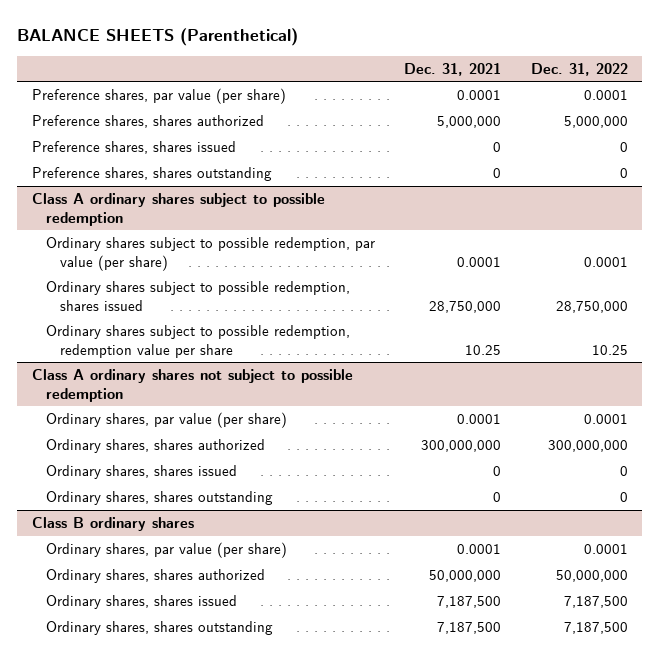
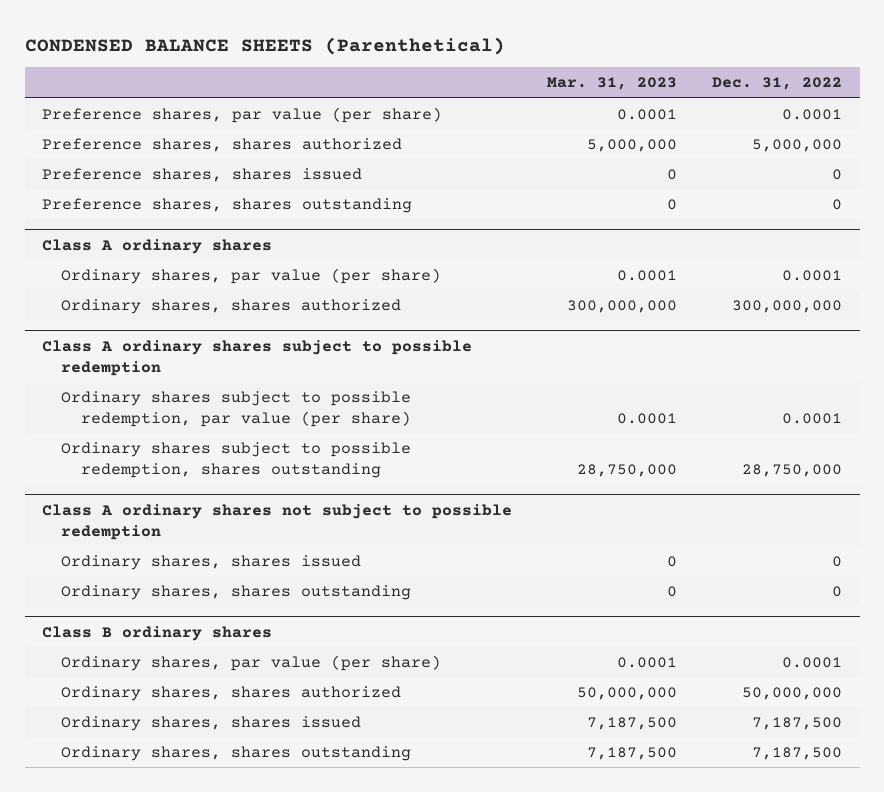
[17,27,299,46] BALANCE SHEETS (Parenthetical) -> [24,36,505,55] CONDENSED BALANCE SHEETS (Parenthetical)
[404,62,502,76] Dec. 31, 2021 -> none
none -> [547,77,678,91] Mar. 31, 2023
none -> [42,238,273,254] Class A ordinary shares
none -> [61,268,442,285] Ordinary shares, par value (per share)
none -> [61,299,402,315] Ordinary shares, shares authorized
[46,325,351,358] Ordinary shares subject to possible redemption, redemption value per share -> none
[46,281,351,311] Ordinary shares subject to possible redemption, shares issued -> [61,442,412,479] Ordinary shares subject to possible redemption, shares outstanding
[46,412,288,429] Ordinary shares, par value (per share) -> none
[46,439,266,454] Ordinary shares, shares authorized -> none

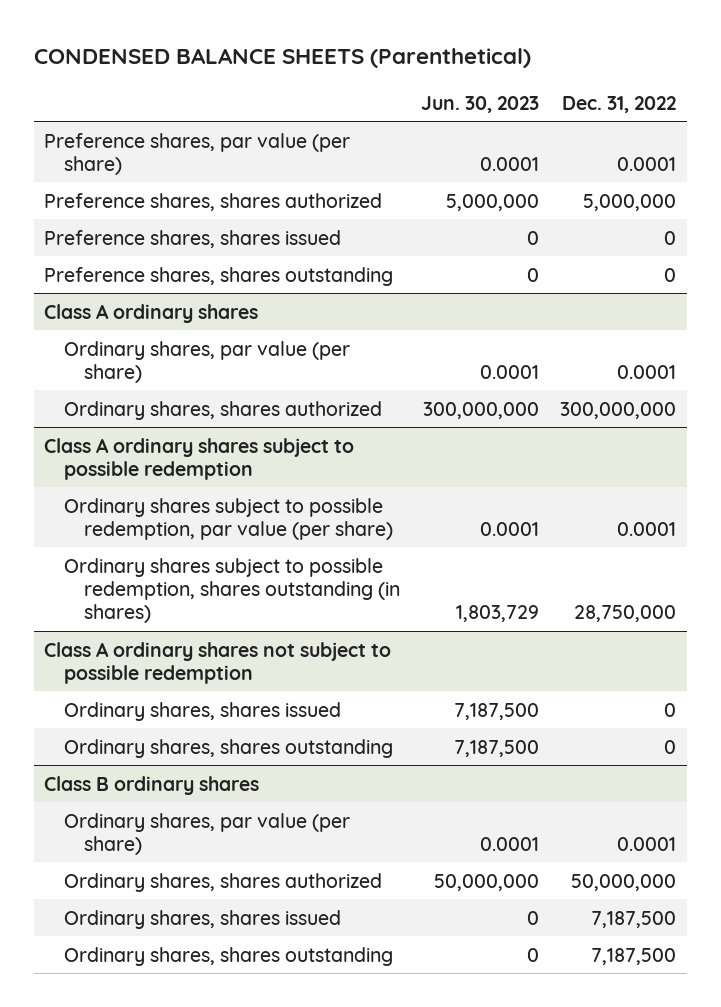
[547,77,678,91] Mar. 31, 2023 -> none
none -> [421,95,540,113] Jun. 30, 2023
[61,442,412,479] Ordinary shares subject to possible redemption, shares outstanding -> [64,557,401,623] Ordinary shares subject to possible redemption, shares outstanding (in shares)

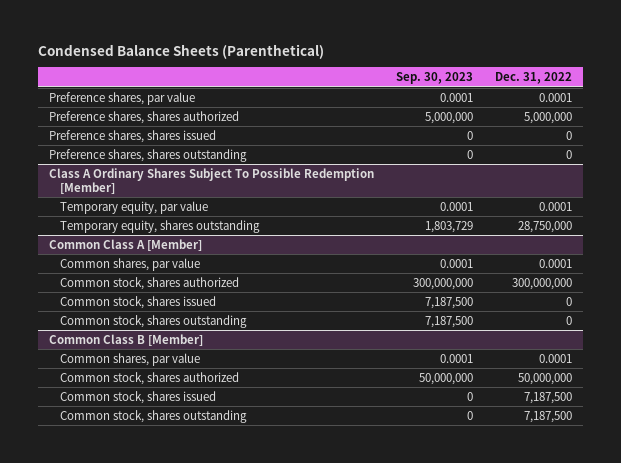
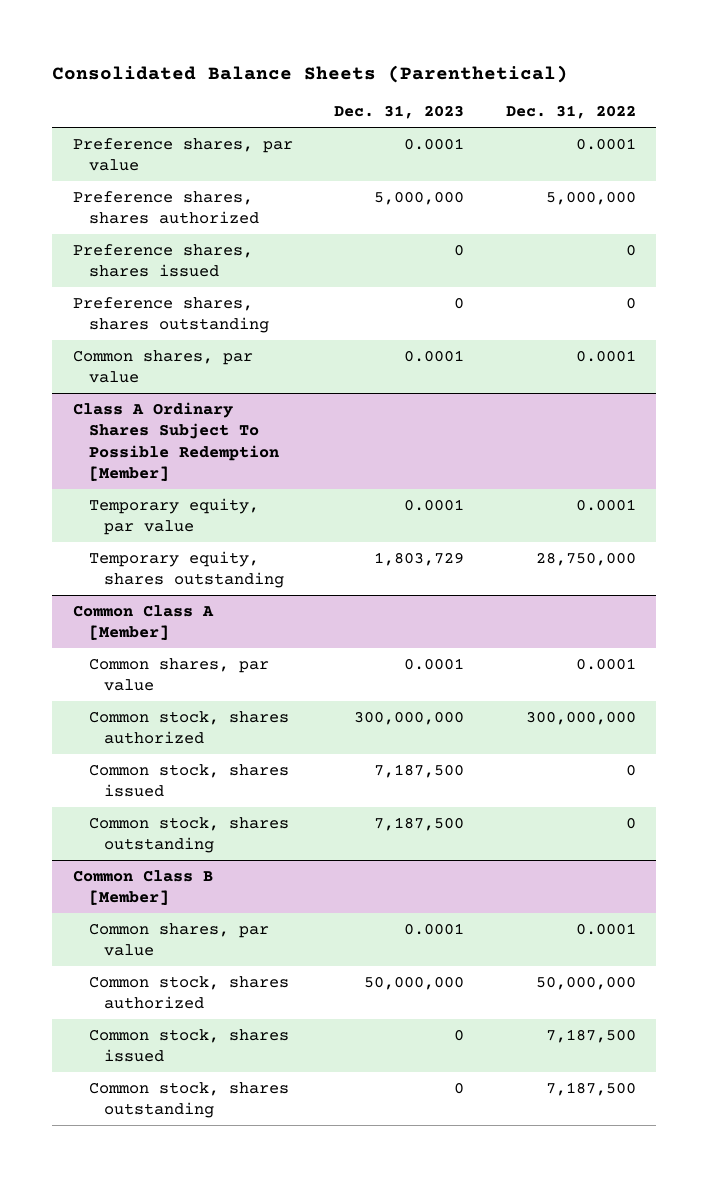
[37,43,324,59] Condensed Balance Sheets (Parenthetical) -> [52,64,569,83] Consolidated Balance Sheets (Parenthetical)
[395,72,473,85] Sep. 30, 2023 -> none
none -> [334,105,465,120] Dec. 31, 2023
none -> [73,349,254,384] Common shares, par value

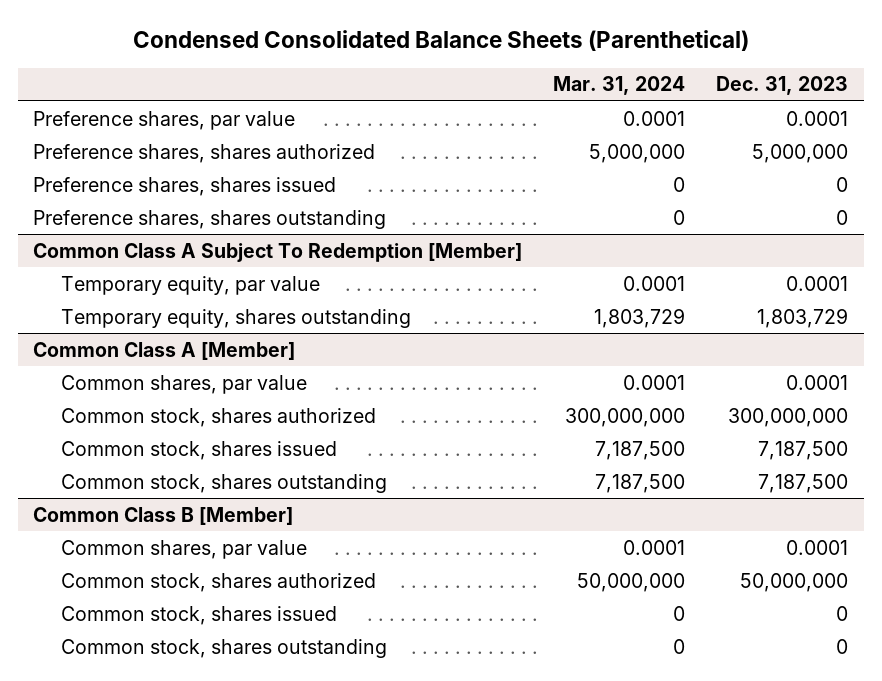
[52,64,569,83] Consolidated Balance Sheets (Parenthetical) -> [132,30,749,52] Condensed Consolidated Balance Sheets (Parenthetical)
[505,105,636,120] Dec. 31, 2022 -> none
none -> [553,76,686,96] Mar. 31, 2024
[73,349,254,384] Common shares, par value -> none
[73,401,279,481] Class A Ordinary Shares Subject To Possible Redemption [Member] -> [33,242,523,262] Common Class A Subject To Redemption [Member]

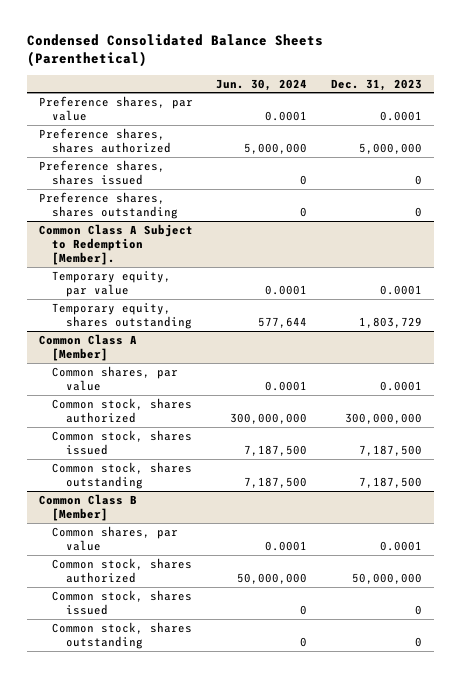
[553,76,686,96] Mar. 31, 2024 -> none
none -> [216,78,308,91] Jun. 30, 2024
[33,242,523,262] Common Class A Subject To Redemption [Member] -> [38,223,193,266] Common Class A Subject to Redemption [Member].

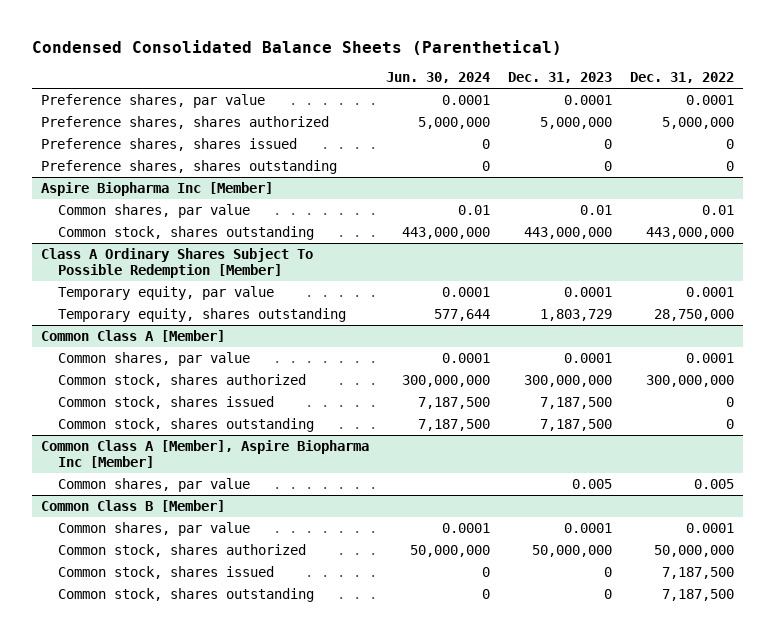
none -> [629,72,734,84] Dec. 31, 2022
none -> [40,181,273,196] Aspire Biopharma Inc [Member]
none -> [57,203,250,218] Common shares, par value
none -> [57,225,314,240] Common stock, shares outstanding
[38,223,193,266] Common Class A Subject to Redemption [Member]. -> [40,247,313,279] Class A Ordinary Shares Subject To Possible Redemption [Member]
none -> [40,439,369,469] Common Class A [Member], Aspire Biopharma Inc [Member]
none -> [57,477,250,492] Common shares, par value

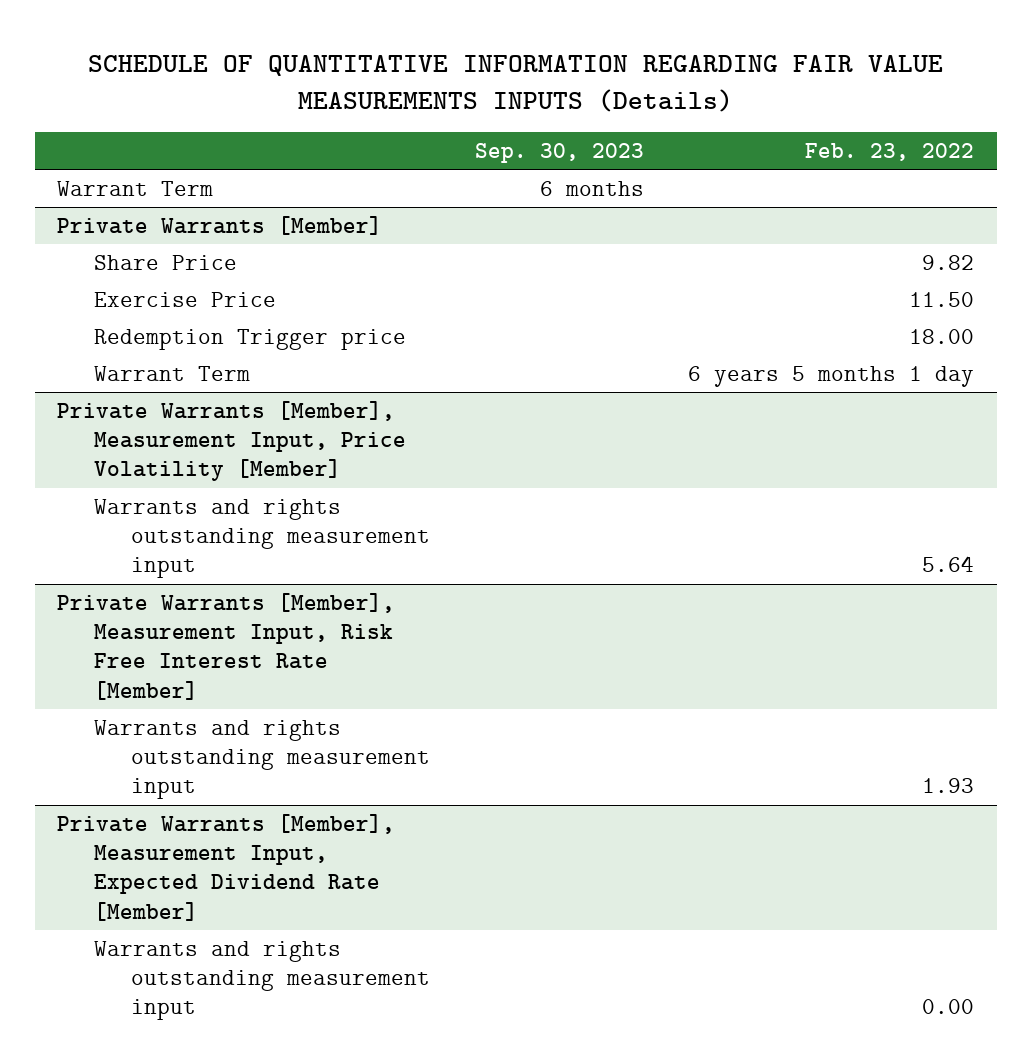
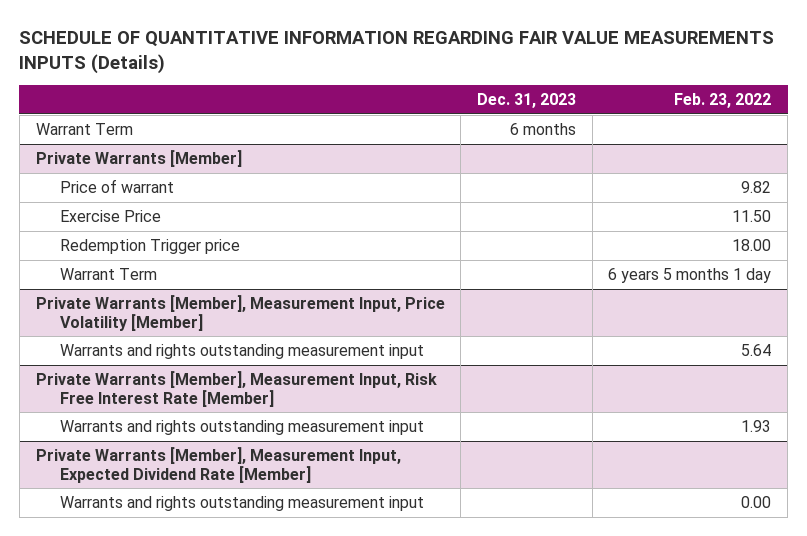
[474,143,644,164] Sep. 30, 2023 -> none
none -> [477,92,577,108] Dec. 31, 2023
[94,254,238,270] Share Price -> [59,179,174,194] Price of warrant

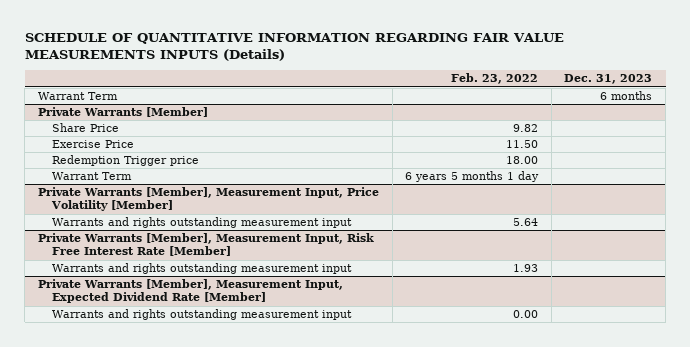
[59,179,174,194] Price of warrant -> [51,123,119,133] Share Price

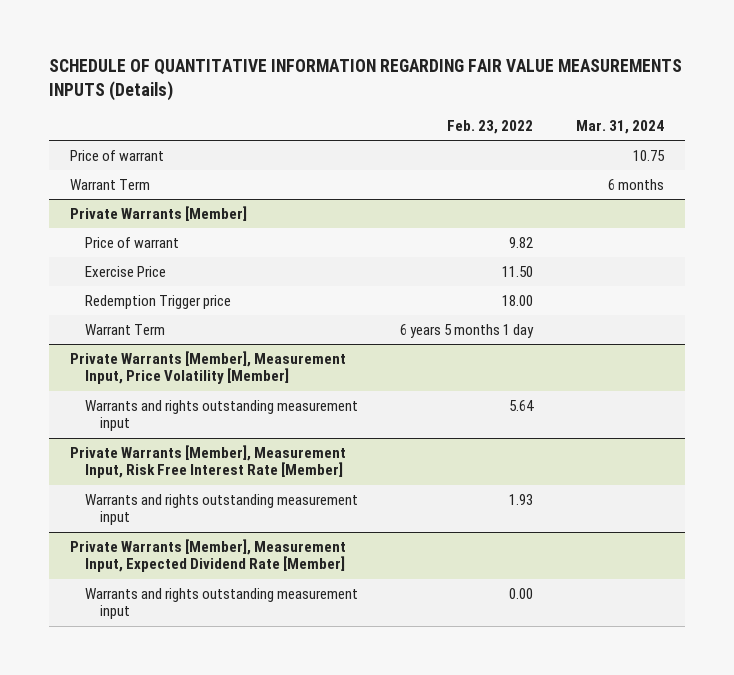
[564,74,653,85] Dec. 31, 2023 -> none
none -> [576,120,665,135] Mar. 31, 2024
none -> [69,149,164,161] Price of warrant
[51,123,119,133] Share Price -> [84,236,179,248] Price of warrant

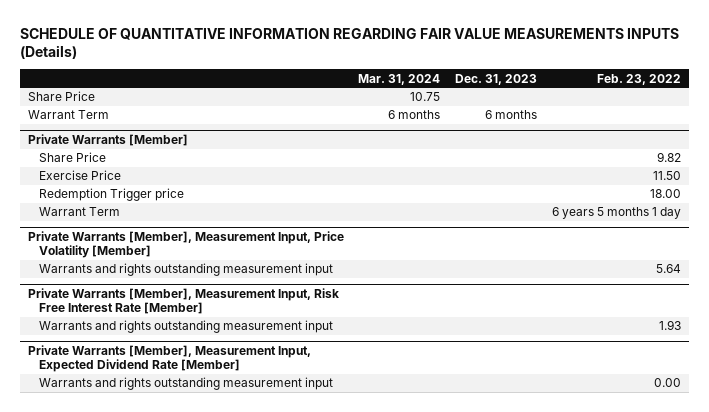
none -> [455,73,538,85] Dec. 31, 2023
[69,149,164,161] Price of warrant -> [27,91,95,102] Share Price
[84,236,179,248] Price of warrant -> [38,152,106,163] Share Price

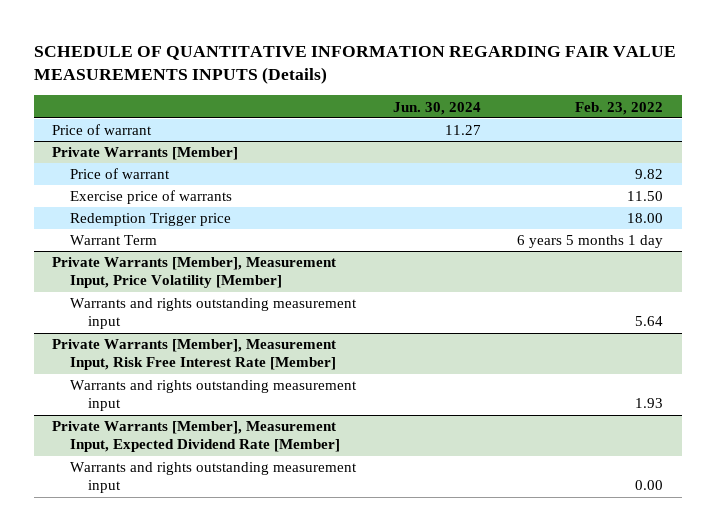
[358,73,441,85] Mar. 31, 2024 -> none
[455,73,538,85] Dec. 31, 2023 -> none
none -> [392,101,481,115] Jun. 30, 2024
[27,110,109,120] Warrant Term -> none
[27,91,95,102] Share Price -> [51,124,152,136] Price of warrant
[38,152,106,163] Share Price -> [69,168,170,180] Price of warrant
[38,170,121,181] Exercise Price -> [69,190,232,205] Exercise price of warrants

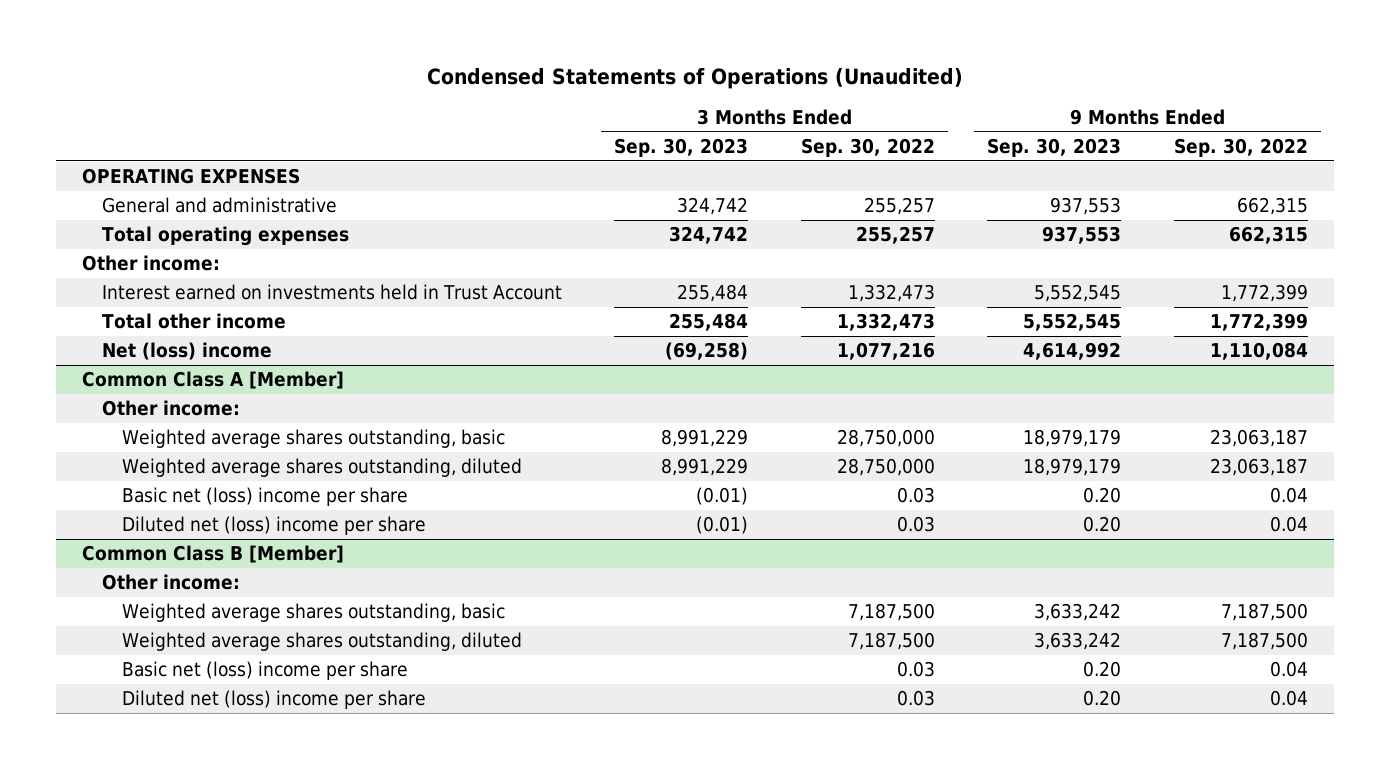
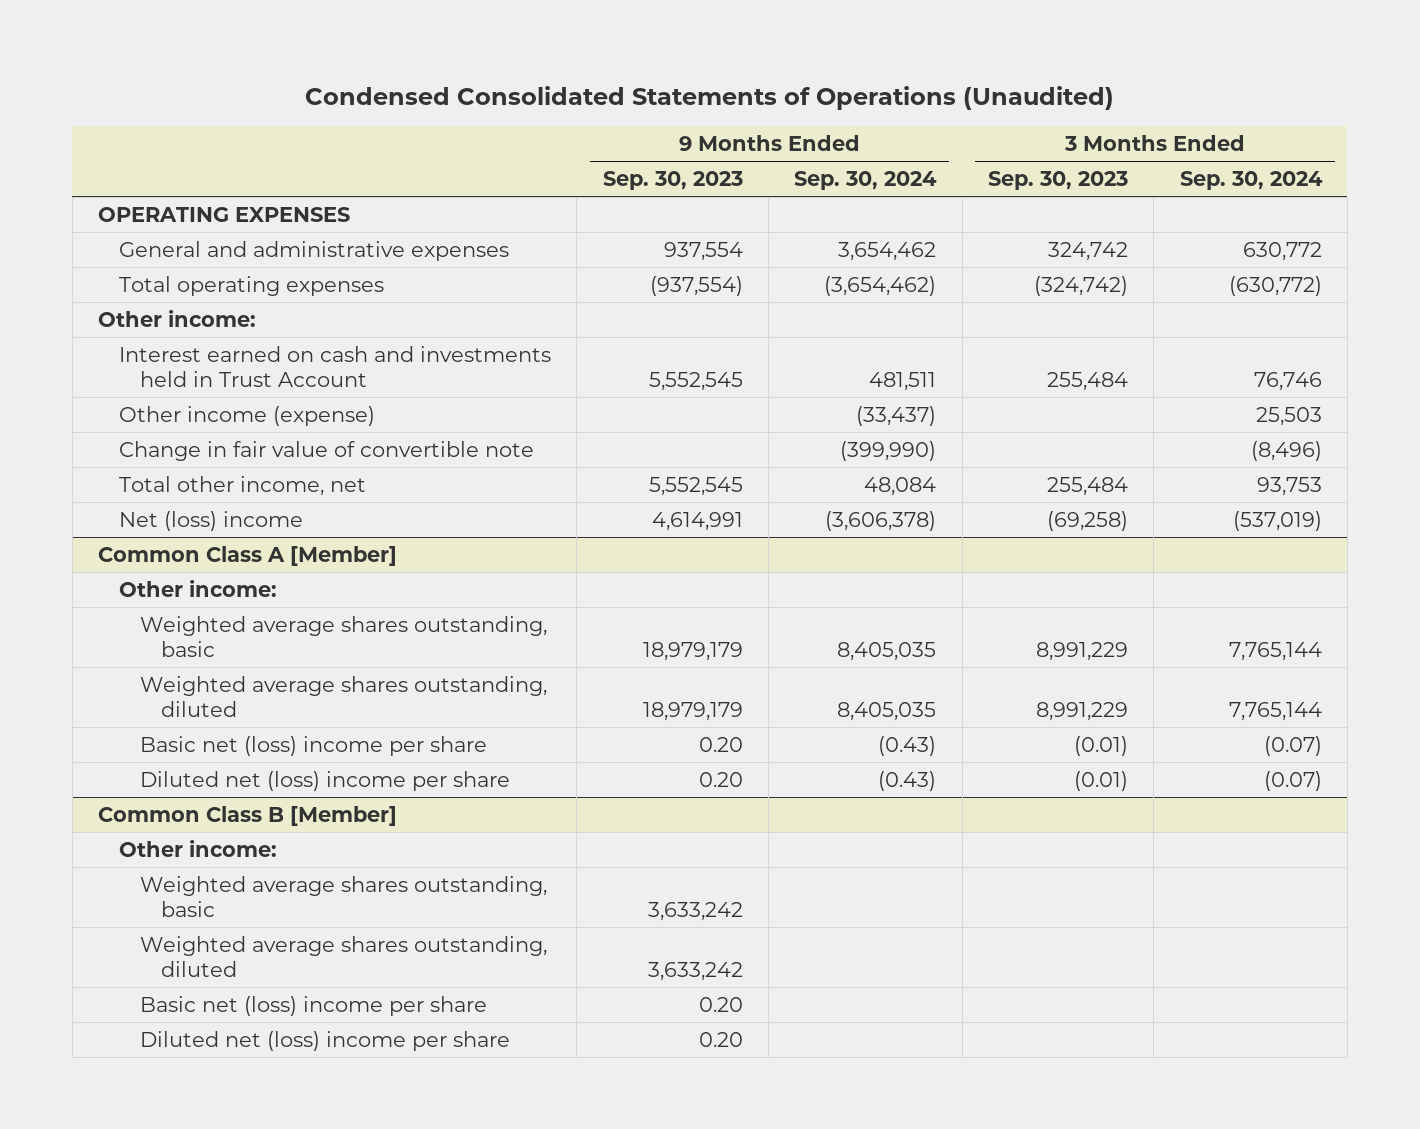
[426,68,963,90] Condensed Statements of Operations (Unaudited) -> [304,85,1114,110] Condensed Consolidated Statements of Operations (Unaudited)
[800,137,935,157] Sep. 30, 2022 -> none
[1173,137,1308,157] Sep. 30, 2022 -> none
none -> [794,171,938,191] Sep. 30, 2024
none -> [1179,171,1323,191] Sep. 30, 2024
[101,197,337,214] General and administrative -> [119,240,510,261] General and administrative expenses
[1050,197,1122,216] 937,553 -> [663,241,743,261] 937,554
[669,226,749,245] 324,742 -> [1034,275,1129,296] (324,742)
[1042,226,1122,245] 937,553 -> [649,275,743,296] (937,554)
[101,284,562,301] Interest earned on investments held in Trust Account -> [119,345,552,387] Interest earned on cash and investments held in Trust Account
none -> [119,405,376,426] Other income (expense)
none -> [119,440,535,461] Change in fair value of convertible note
[101,313,286,330] Total other income -> [119,475,367,496] Total other income, net
[1023,342,1122,361] 4,614,992 -> [651,511,743,531] 4,614,991

